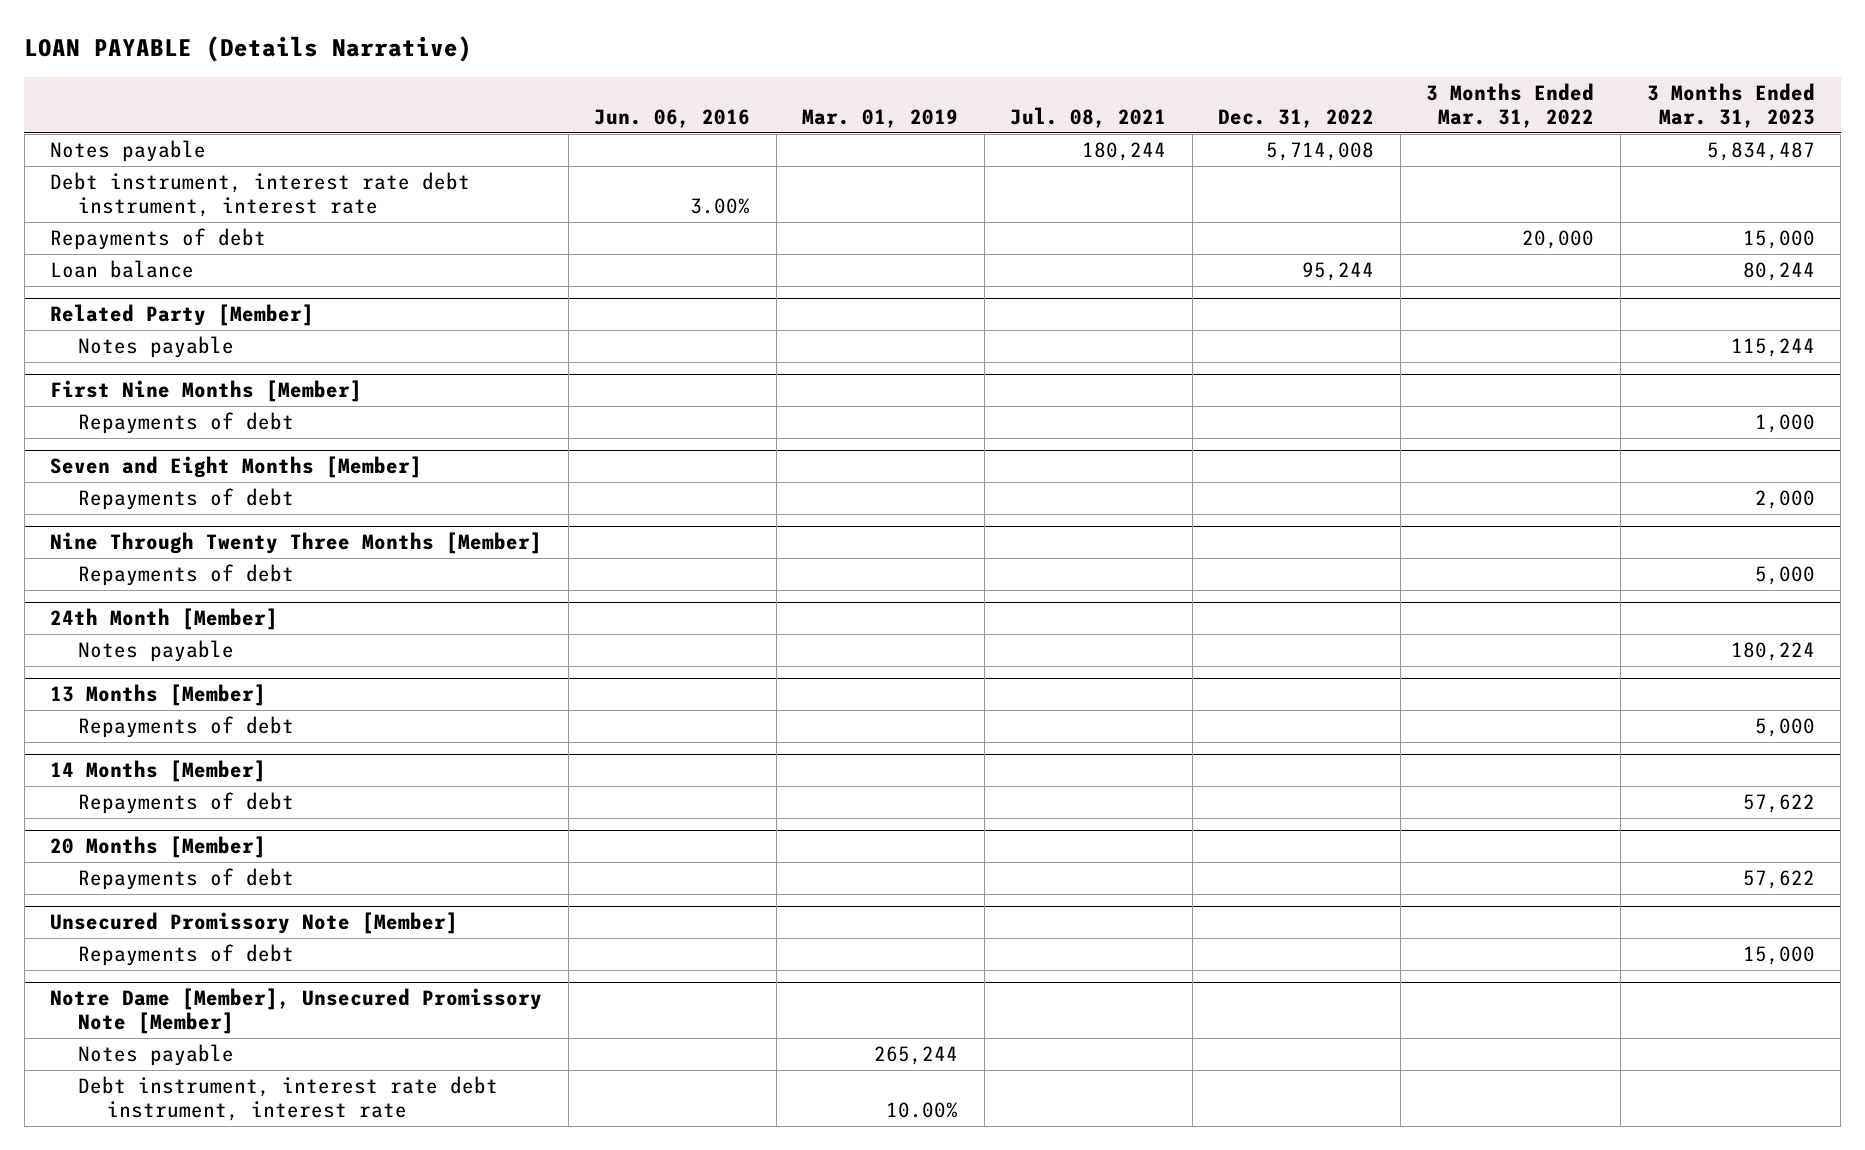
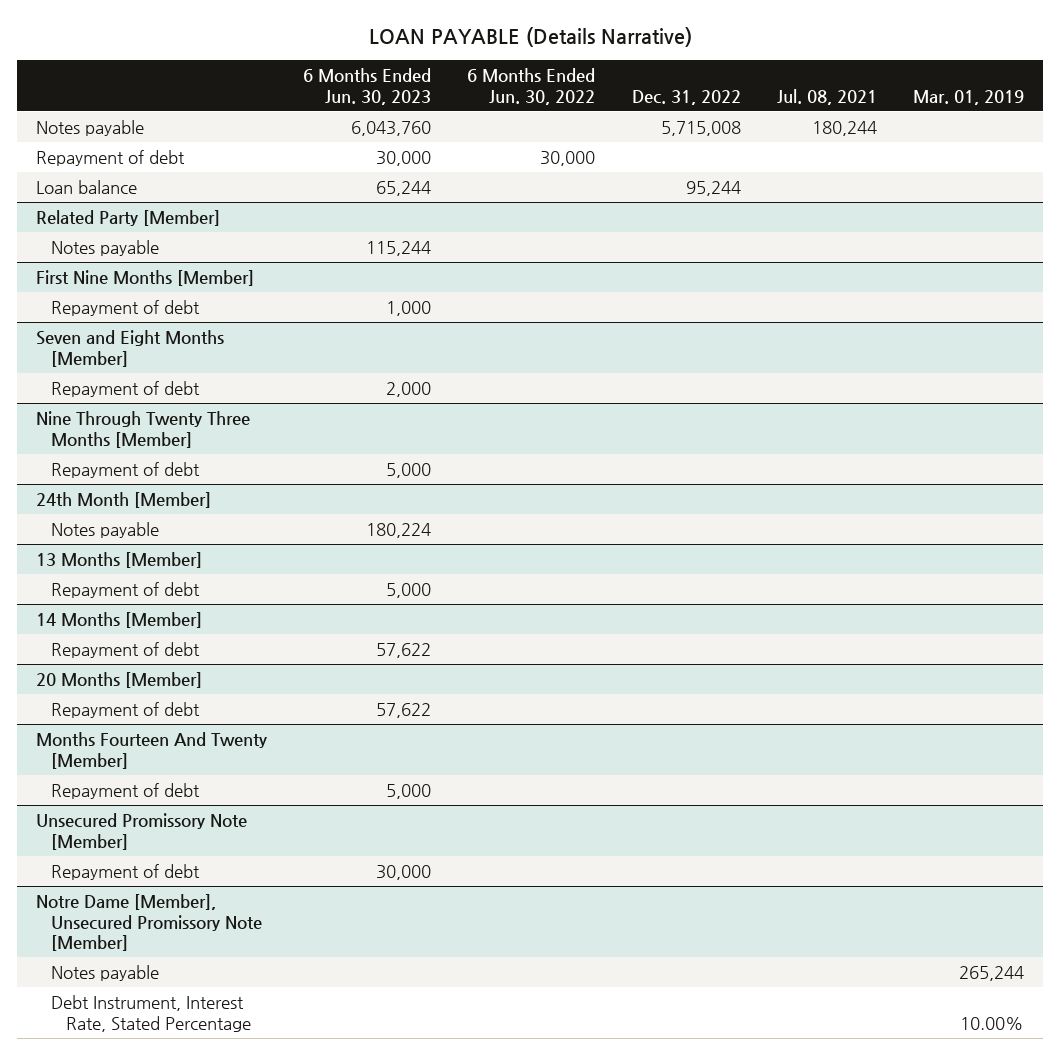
[594,109,751,129] Jun. 06, 2016 -> none
[1426,83,1595,129] 3 Months Ended Mar. 31, 2022 -> none
[1646,83,1815,129] 3 Months Ended Mar. 31, 2023 -> none
none -> [302,68,431,105] 6 Months Ended Jun. 30, 2023
none -> [467,68,596,105] 6 Months Ended Jun. 30, 2022
[50,172,471,218] Debt instrument, interest rate debt instrument, interest rate -> none
[1266,142,1375,162] 5,714,008 -> [660,120,741,136] 5,715,008
[50,228,267,251] Repayments of debt -> [35,149,185,166] Repayment of debt
[78,412,295,435] Repayments of debt -> [50,299,200,316] Repayment of debt
[78,488,295,511] Repayments of debt -> [50,380,200,397] Repayment of debt
[78,564,295,587] Repayments of debt -> [50,461,200,478] Repayment of debt
[78,716,295,739] Repayments of debt -> [50,581,200,598] Repayment of debt
[78,792,295,815] Repayments of debt -> [50,641,200,658] Repayment of debt
[78,868,295,891] Repayments of debt -> [50,701,200,718] Repayment of debt
none -> [35,731,267,769] Months Fourteen And Twenty [Member]
none -> [50,782,200,799] Repayment of debt
[78,944,295,967] Repayments of debt -> [50,863,200,880] Repayment of debt
[78,1076,499,1122] Debt instrument, interest rate debt instrument, interest rate -> [50,994,251,1032] Debt Instrument, Interest Rate, Stated Percentage

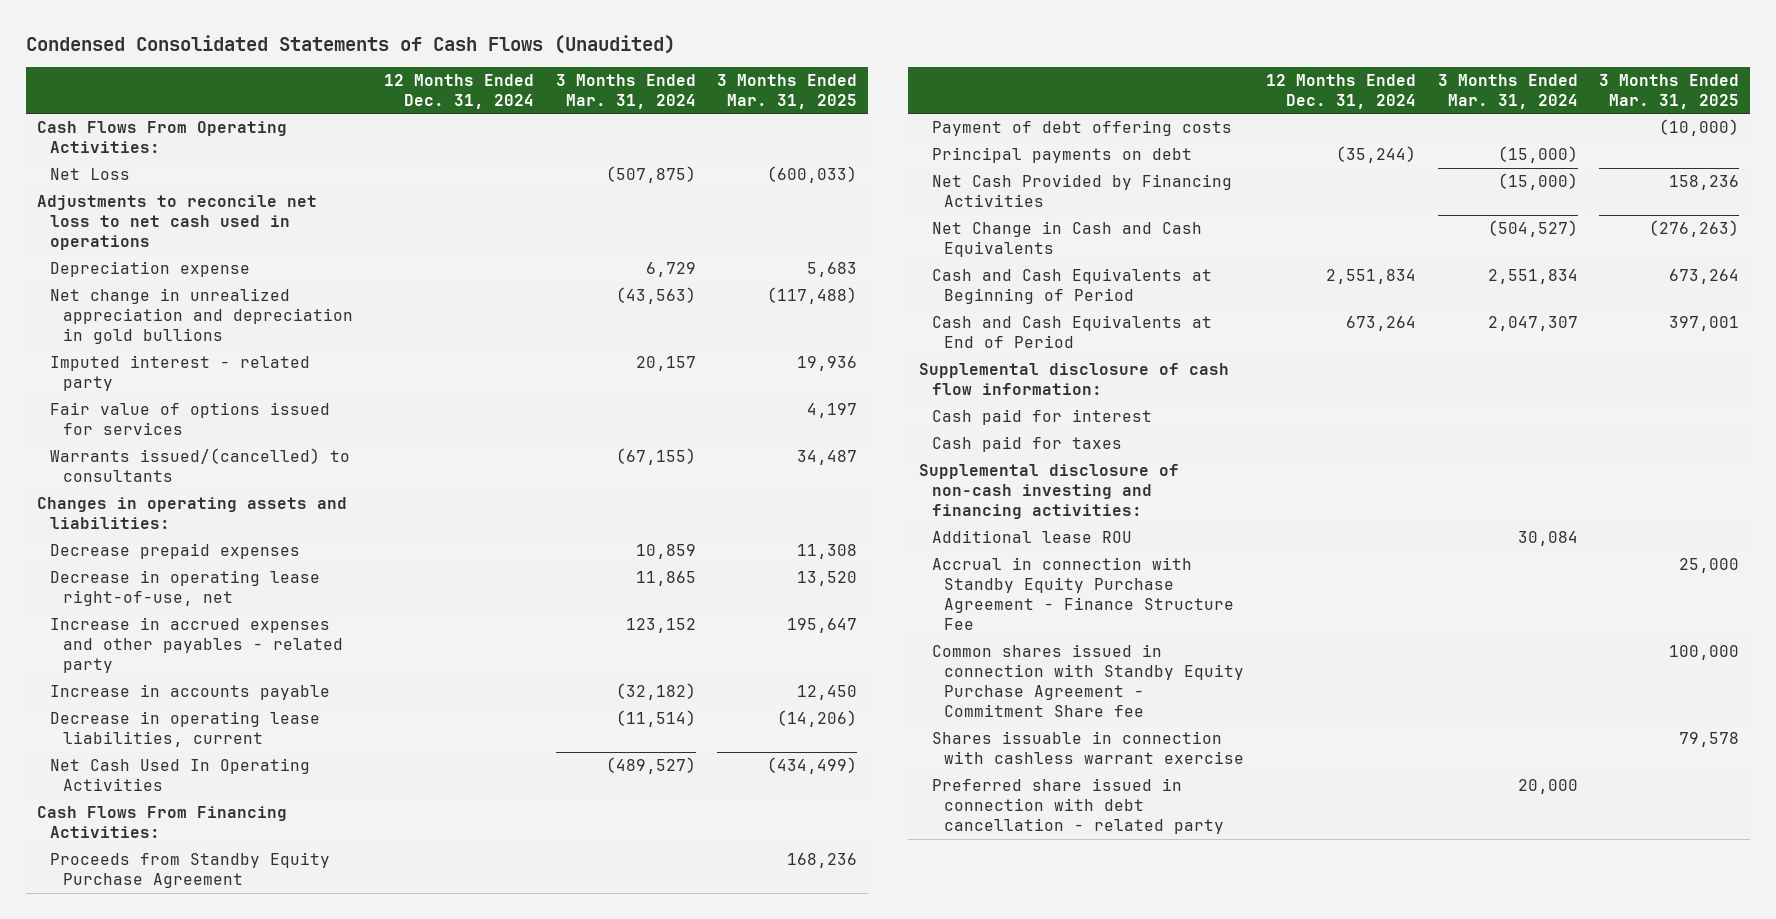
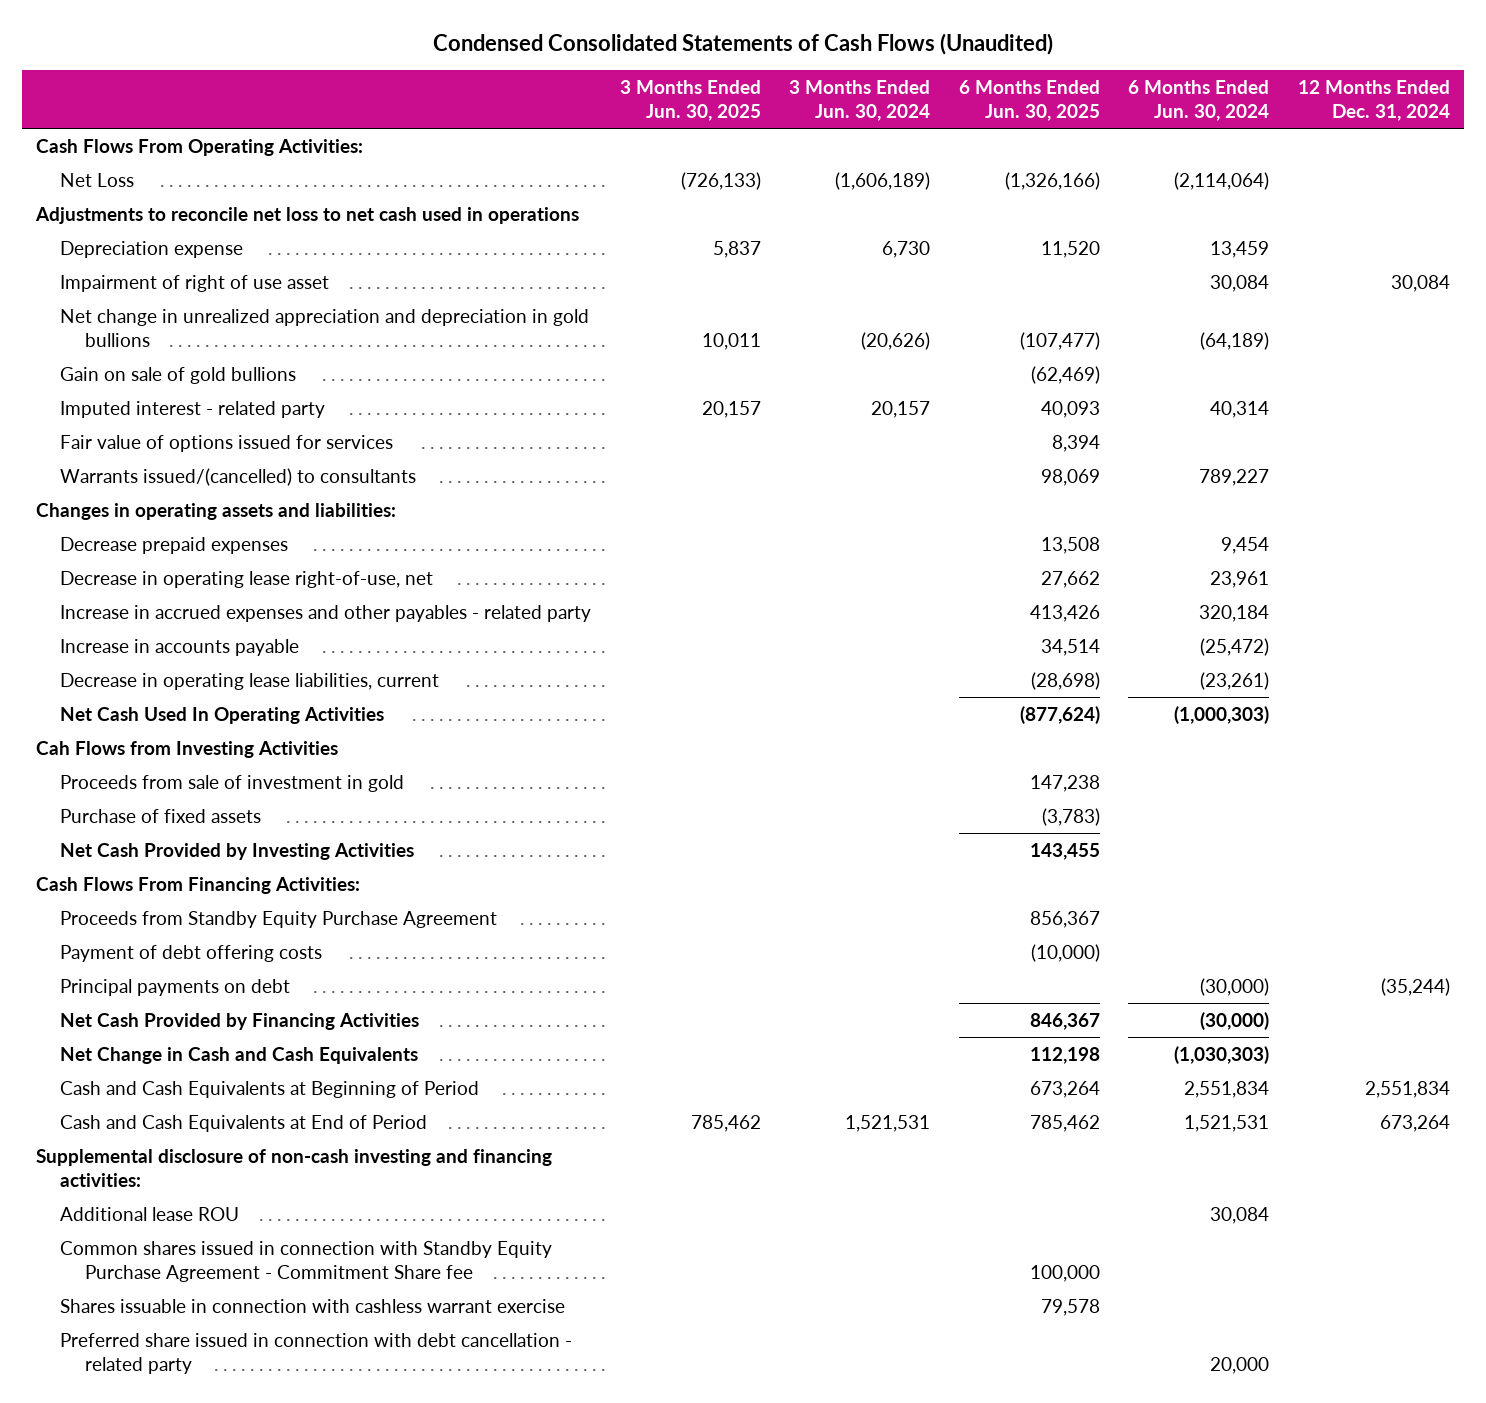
[555,73,696,109] 3 Months Ended Mar. 31, 2024 -> none
[717,73,858,109] 3 Months Ended Mar. 31, 2025 -> none
none -> [619,80,761,122] 3 Months Ended Jun. 30, 2025
none -> [789,80,931,122] 3 Months Ended Jun. 30, 2024
none -> [958,80,1100,122] 6 Months Ended Jun. 30, 2025
none -> [1128,80,1270,122] 6 Months Ended Jun. 30, 2024
none -> [60,274,330,292] Impairment of right of use asset
none -> [60,366,297,384] Gain on sale of gold bullions
none -> [35,740,338,758] Cah Flows from Investing Activities
none -> [60,774,405,792] Proceeds from sale of investment in gold
none -> [60,808,262,823] Purchase of fixed assets
none -> [60,842,415,860] Net Cash Provided by Investing Activities
[918,363,1229,396] Supplemental disclosure of cash flow information: -> none
[931,409,1152,426] Cash paid for interest -> none
[931,436,1122,453] Cash paid for taxes -> none
[931,557,1235,631] Accrual in connection with Standby Equity Purchase Agreement - Finance Structure Fee -> none

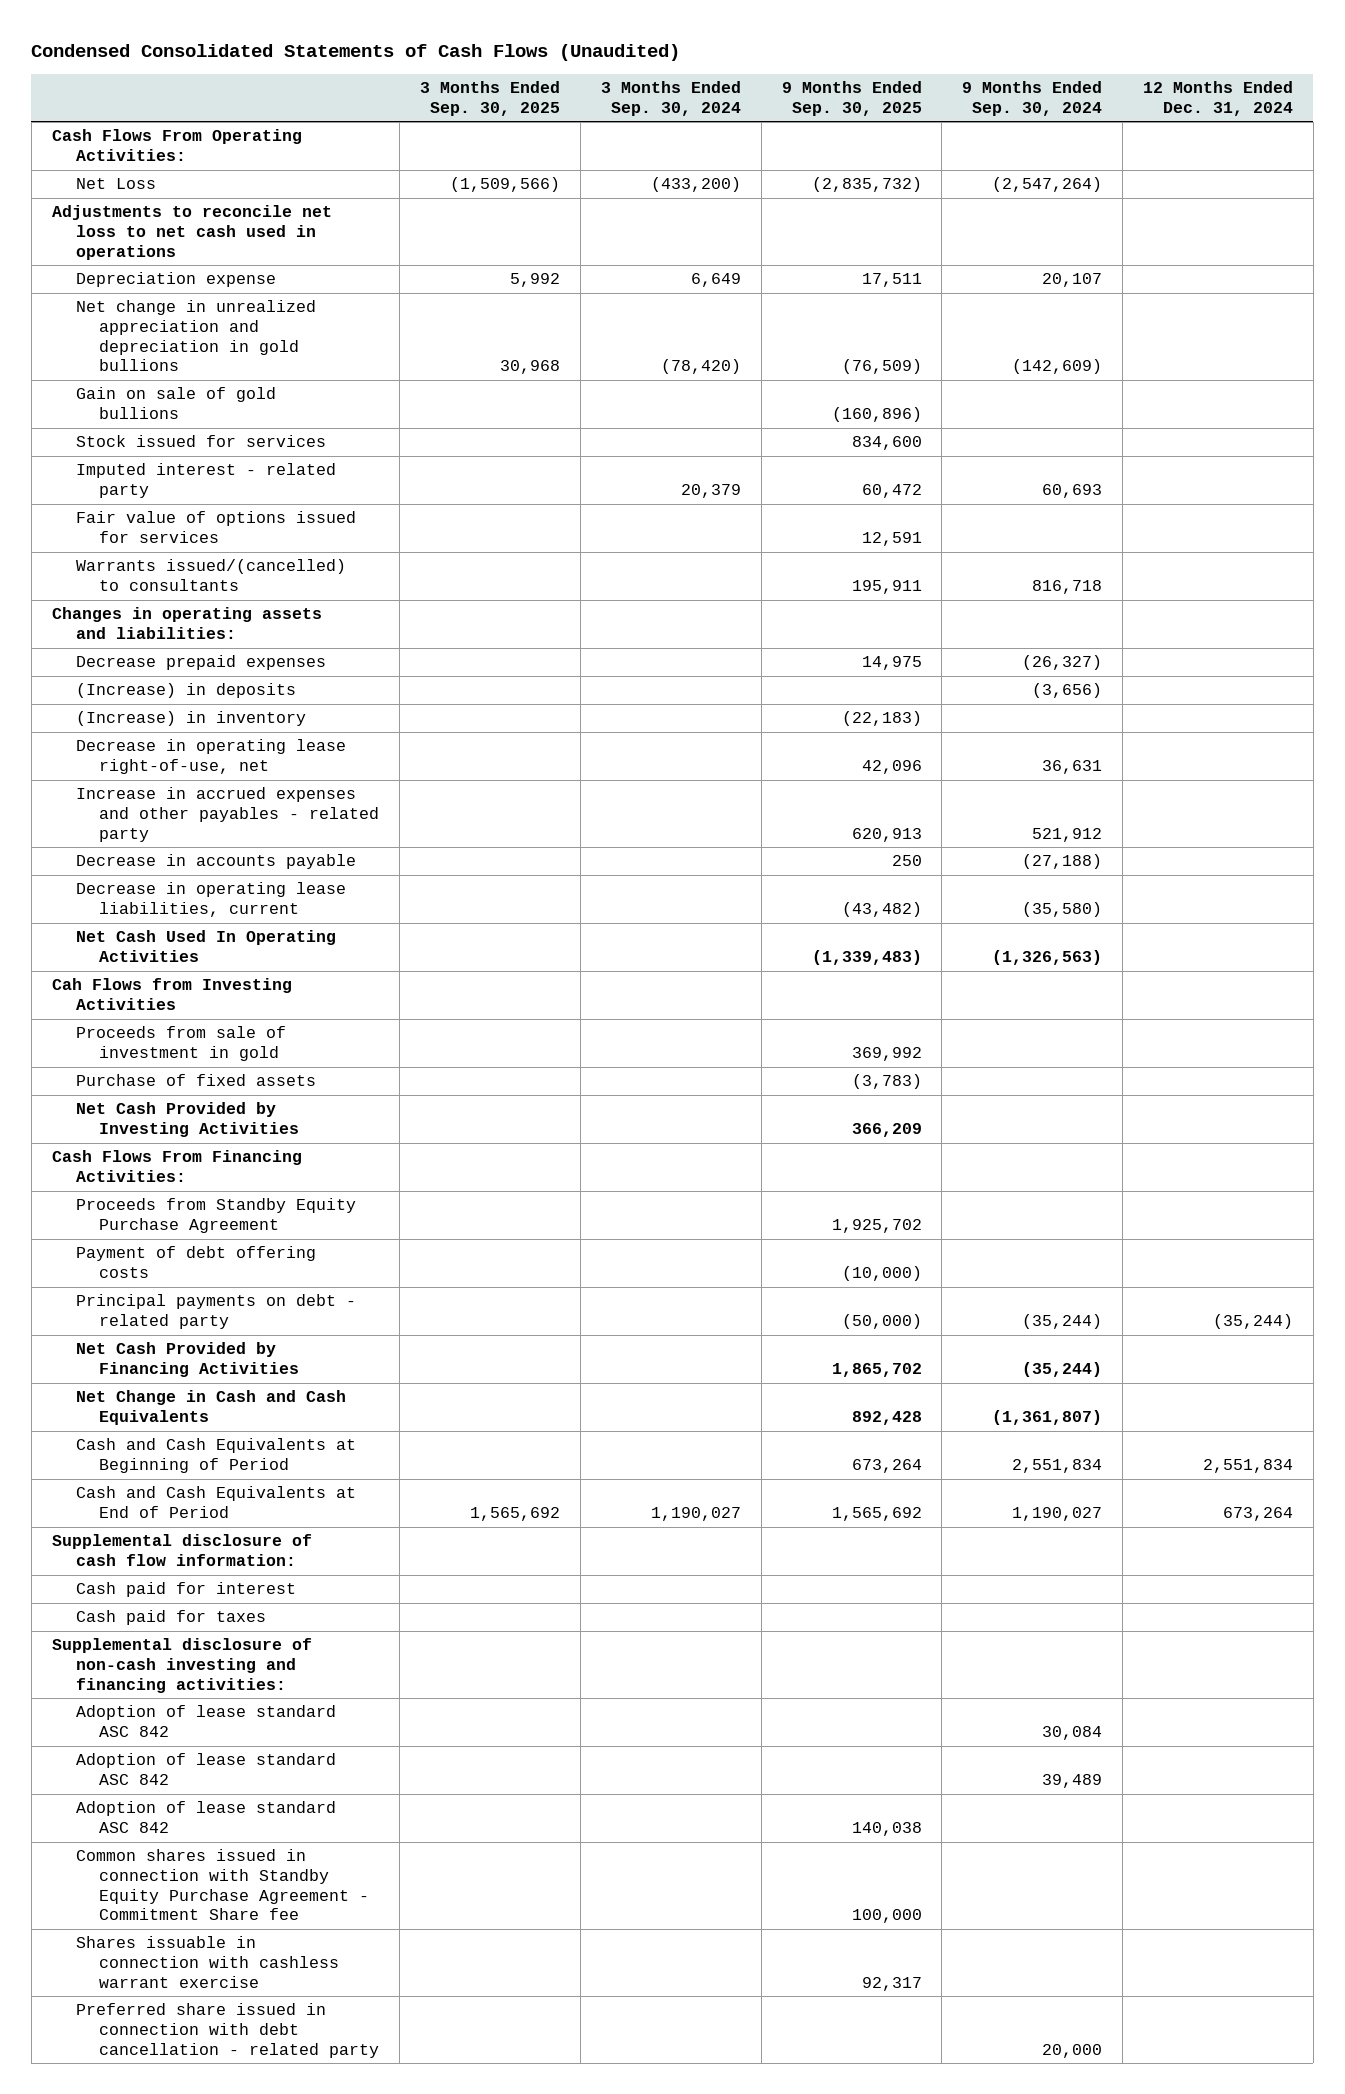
[619,80,761,122] 3 Months Ended Jun. 30, 2025 -> none
[789,80,931,122] 3 Months Ended Jun. 30, 2024 -> none
[958,80,1100,122] 6 Months Ended Jun. 30, 2025 -> none
[1128,80,1270,122] 6 Months Ended Jun. 30, 2024 -> none
none -> [420,81,561,116] 3 Months Ended Sep. 30, 2025
none -> [600,81,741,116] 3 Months Ended Sep. 30, 2024
none -> [781,81,922,116] 9 Months Ended Sep. 30, 2025
none -> [962,81,1103,116] 9 Months Ended Sep. 30, 2024
[60,274,330,292] Impairment of right of use asset -> none
none -> [75,435,326,448] Stock issued for services
none -> [75,683,296,699] (Increase) in deposits
none -> [75,711,306,727] (Increase) in inventory
[60,638,300,656] Increase in accounts payable -> [75,854,356,870] Decrease in accounts payable
[60,978,291,996] Principal payments on debt -> [75,1294,356,1330] Principal payments on debt - related party
none -> [51,1534,312,1567] Supplemental disclosure of cash flow information:
none -> [75,1582,296,1598] Cash paid for interest
none -> [75,1610,266,1626] Cash paid for taxes
[60,1206,240,1221] Additional lease ROU -> none
none -> [75,1705,336,1738] Adoption of lease standard ASC 842
none -> [75,1753,336,1786] Adoption of lease standard ASC 842
none -> [75,1801,336,1834] Adoption of lease standard ASC 842

